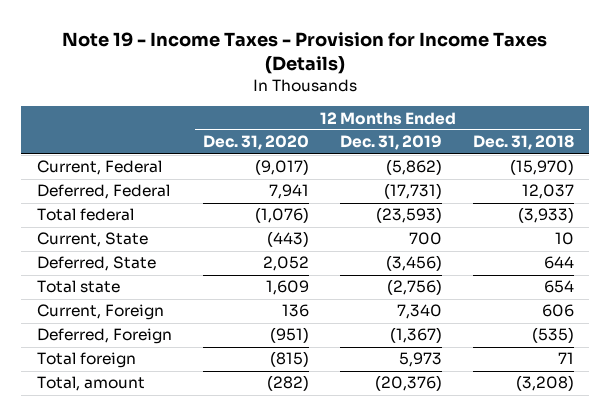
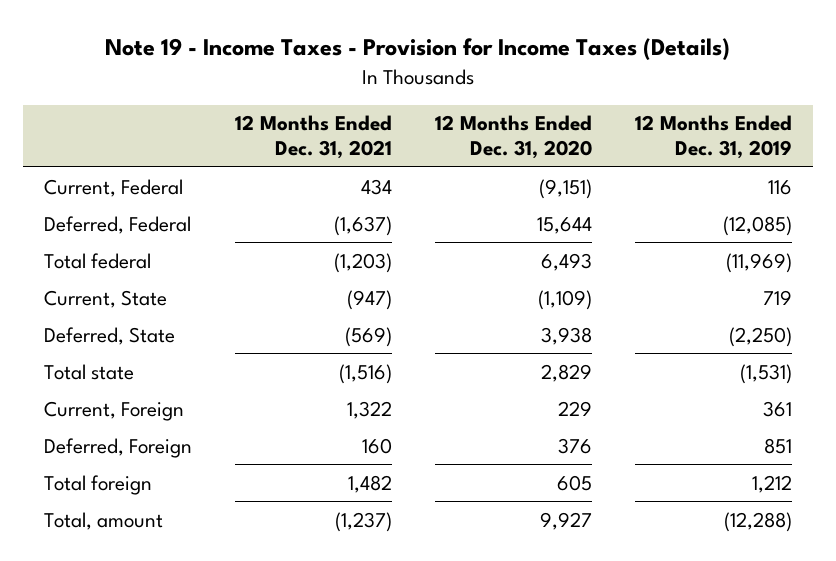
[472,135,574,151] Dec. 31, 2018 -> none
none -> [234,115,392,160] 12 Months Ended Dec. 31, 2021
[254,159,309,176] (9,017) -> [538,178,592,199] (9,151)
[385,159,442,176] (5,862) -> [767,179,792,195] 116
[268,184,309,200] 7,941 -> [536,216,592,234] 15,644
[383,183,442,200] (17,731) -> [722,215,792,236] (12,085)
[254,207,309,224] (1,076) -> [540,252,592,271] 6,493
[375,207,442,224] (23,593) -> [725,252,792,273] (11,969)
[266,231,309,248] (443) -> [537,289,592,310] (1,109)
[408,232,442,246] 700 -> [762,289,792,305] 719
[262,256,309,272] 2,052 -> [540,326,592,345] 3,938
[385,255,442,272] (3,456) -> [728,326,792,347] (2,250)
[265,280,309,296] 1,609 -> [540,363,592,382] 2,829
[386,279,442,296] (2,756) -> [739,363,792,384] (1,531)
[281,304,309,318] 136 -> [557,400,592,416] 229
[396,304,442,320] 7,340 -> [762,400,792,417] 361
[269,327,309,344] (951) -> [557,437,592,454] 376
[389,327,442,344] (1,367) -> [763,437,792,454] 851
[269,351,309,368] (815) -> [556,474,592,491] 605
[398,352,442,368] 5,973 -> [751,474,792,493] 1,212
[266,375,309,392] (282) -> [539,511,592,530] 9,927
[374,375,442,392] (20,376) -> [723,511,792,532] (12,288)

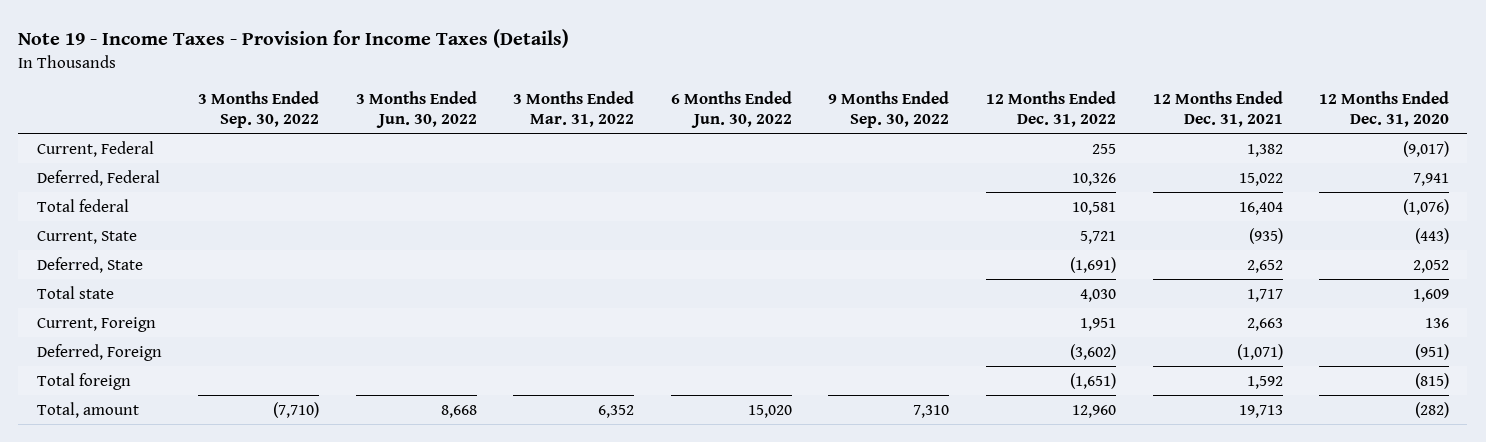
[634,115,792,160] 12 Months Ended Dec. 31, 2019 -> none
none -> [198,91,320,129] 3 Months Ended Sep. 30, 2022
none -> [355,91,477,129] 3 Months Ended Jun. 30, 2022
none -> [513,91,635,128] 3 Months Ended Mar. 31, 2022
none -> [670,91,792,129] 6 Months Ended Jun. 30, 2022
none -> [828,91,950,129] 9 Months Ended Sep. 30, 2022
none -> [985,91,1116,128] 12 Months Ended Dec. 31, 2022
[360,178,392,195] 434 -> [1246,143,1283,157] 1,382
[538,178,592,199] (9,151) -> [1403,140,1450,157] (9,017)
[333,215,392,236] (1,637) -> [1238,172,1283,186] 15,022
[536,216,592,234] 15,644 -> [1413,172,1450,186] 7,941
[333,252,392,273] (1,203) -> [1238,201,1283,215] 16,404
[540,252,592,271] 6,493 -> [1403,198,1450,215] (1,076)
[346,289,392,310] (947) -> [1248,227,1283,244] (935)
[537,289,592,310] (1,109) -> [1415,227,1450,244] (443)
[344,326,392,347] (569) -> [1246,259,1283,273] 2,652
[540,326,592,345] 3,938 -> [1413,259,1450,273] 2,052
[338,363,392,384] (1,516) -> [1246,288,1283,302] 1,717
[540,363,592,382] 2,829 -> [1413,288,1450,302] 1,609
[346,400,392,419] 1,322 -> [1246,317,1283,331] 2,663
[557,400,592,416] 229 -> [1425,317,1450,328] 136
[361,437,392,454] 160 -> [1236,343,1283,360] (1,071)
[557,437,592,454] 376 -> [1415,343,1450,360] (951)
[347,474,392,493] 1,482 -> [1246,375,1283,389] 1,592
[556,474,592,491] 605 -> [1415,372,1450,389] (815)
[334,511,392,532] (1,237) -> [1238,404,1283,418] 19,713
[539,511,592,530] 9,927 -> [1415,401,1450,418] (282)

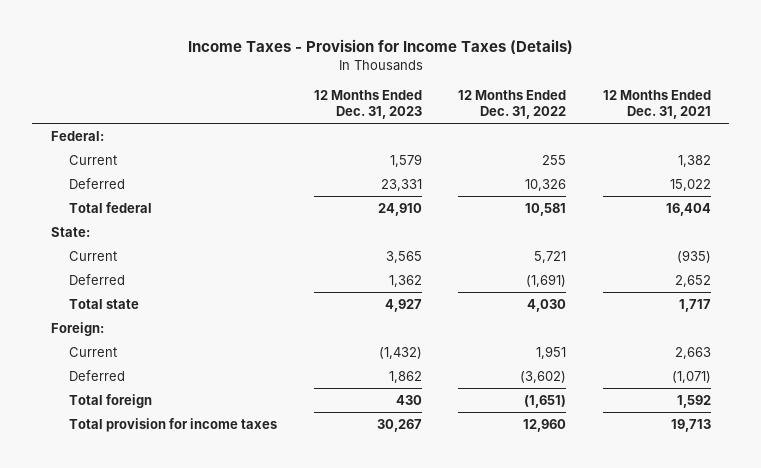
[18,28,570,48] Note 19 - Income Taxes - Provision for Income Taxes (Details) -> [187,39,573,55] Income Taxes - Provision for Income Taxes (Details)
[198,91,320,129] 3 Months Ended Sep. 30, 2022 -> none
[355,91,477,129] 3 Months Ended Jun. 30, 2022 -> none
[513,91,635,128] 3 Months Ended Mar. 31, 2022 -> none
[670,91,792,129] 6 Months Ended Jun. 30, 2022 -> none
[828,91,950,129] 9 Months Ended Sep. 30, 2022 -> none
[1319,91,1450,128] 12 Months Ended Dec. 31, 2020 -> none
none -> [313,89,422,120] 12 Months Ended Dec. 31, 2023
none -> [50,130,104,141] Federal:
[36,140,154,157] Current, Federal -> [69,154,118,165] Current
[36,169,160,186] Deferred, Federal -> [69,177,126,189] Deferred
none -> [50,226,90,237] State:
[36,230,137,244] Current, State -> [69,250,118,261] Current
[36,256,143,273] Deferred, State -> [69,273,126,285] Deferred
none -> [50,321,104,336] Foreign:
[36,316,156,332] Current, Foreign -> [69,346,118,357] Current
[36,343,162,361] Deferred, Foreign -> [69,369,126,381] Deferred
[36,401,139,418] Total, amount -> [69,417,278,432] Total provision for income taxes

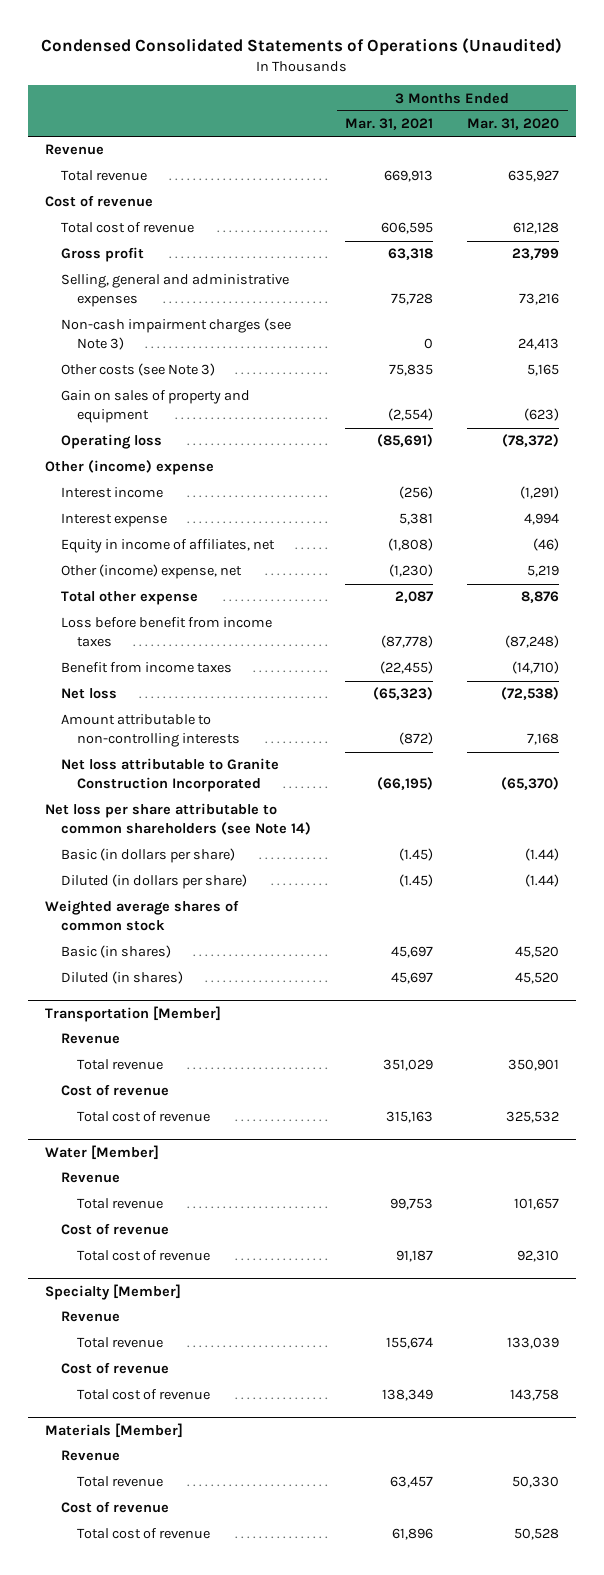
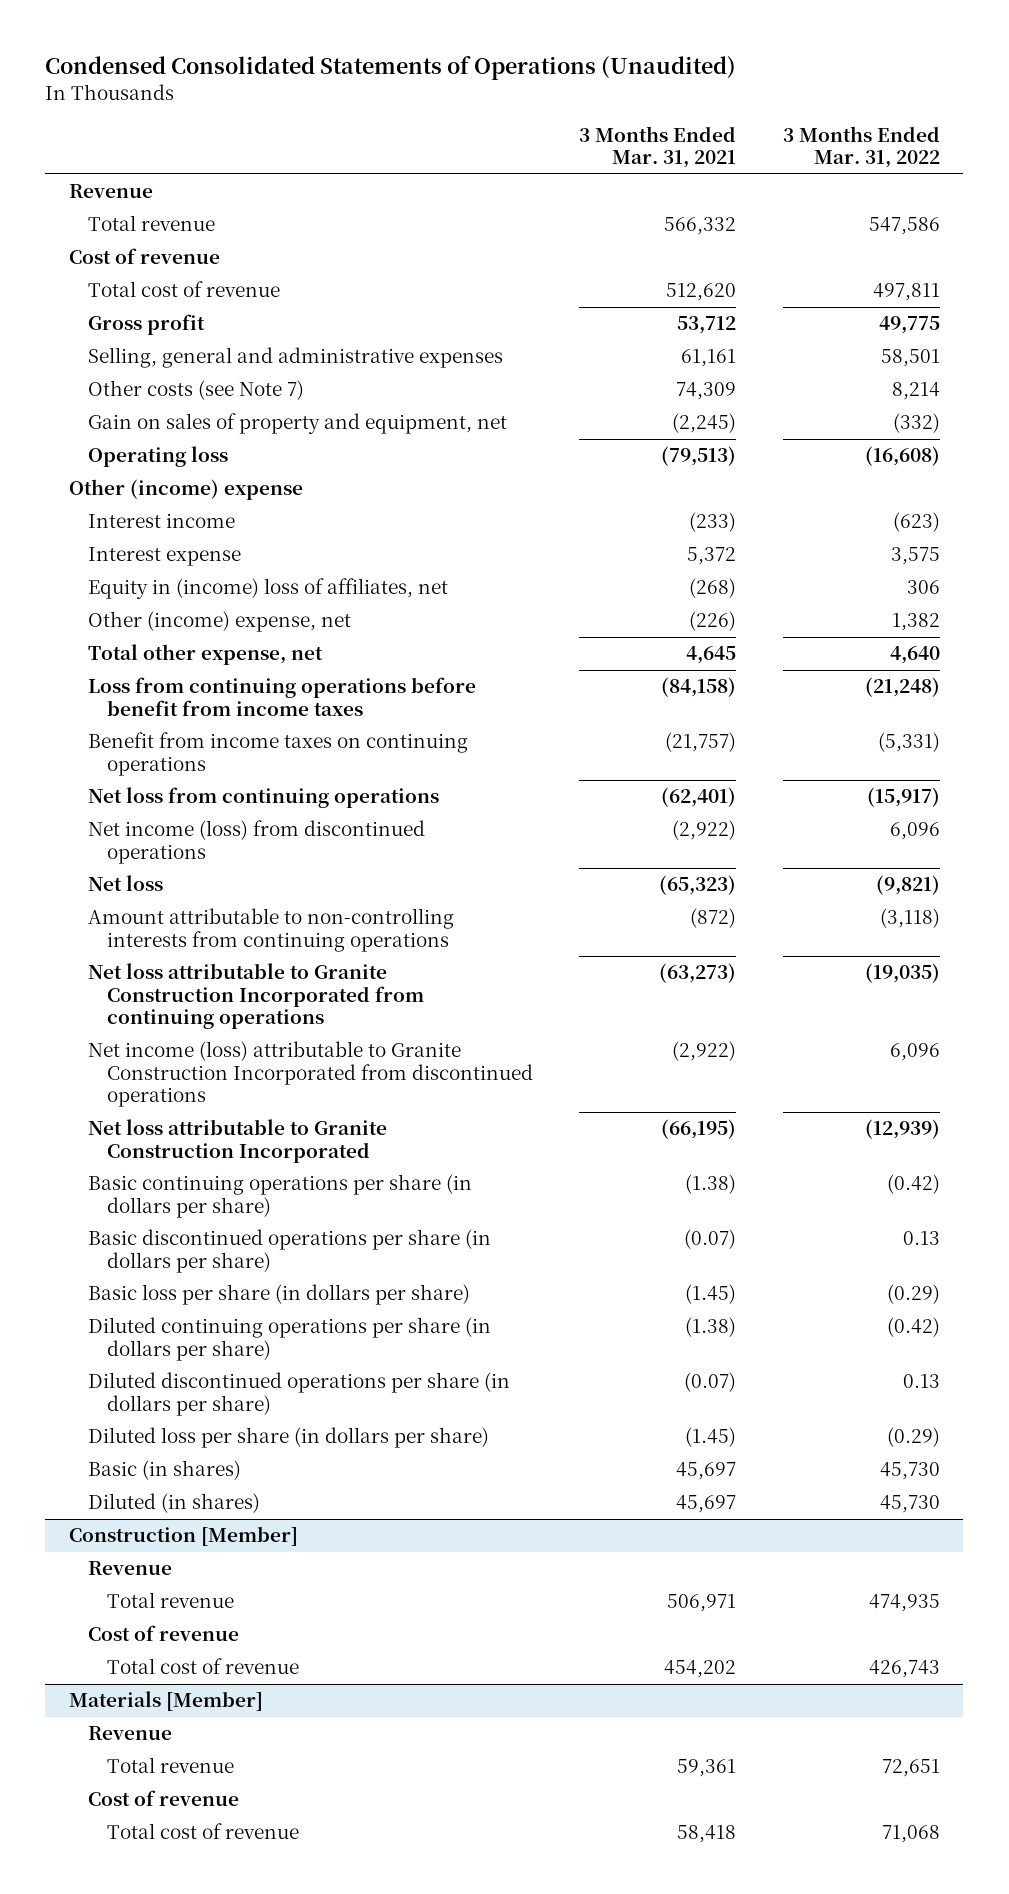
[467,118,560,131] Mar. 31, 2020 -> none
none -> [783,125,941,169] 3 Months Ended Mar. 31, 2022
[384,170,434,183] 669,913 -> [664,217,737,236] 566,332
[61,318,292,351] Non-cash impairment charges (see Note 3) -> none
[381,222,434,235] 606,595 -> [666,283,737,302] 512,620
[388,248,434,261] 63,318 -> [677,316,737,335] 53,712
[391,293,434,306] 75,728 -> [681,349,737,368] 61,161
[61,363,216,377] Other costs (see Note 3) -> [87,380,304,401] Other costs (see Note 7)
[389,364,434,377] 75,835 -> [676,382,737,401] 74,309
[61,390,251,424] Gain on sales of property and equipment -> [87,413,507,435] Gain on sales of property and equipment, net
[388,408,434,422] (2,554) -> [672,413,737,434] (2,245)
[377,434,434,448] (85,691) -> [661,446,737,467] (79,513)
[399,486,434,500] (256) -> [689,512,737,533] (233)
[399,513,434,526] 5,381 -> [687,547,737,566] 5,372
[61,539,276,554] Equity in income of affiliates, net -> [87,578,448,600] Equity in (income) loss of affiliates, net
[388,538,434,552] (1,808) -> [689,578,737,599] (268)
[389,564,434,578] (1,230) -> [689,611,737,632] (226)
[61,591,199,606] Total other expense -> [87,644,323,666] Total other expense, net
[395,591,434,604] 2,087 -> [686,646,737,665] 4,645
[61,617,273,648] Loss before benefit from income taxes -> [87,677,476,716] Loss from continuing operations before benefit from income taxes
[381,635,434,649] (87,778) -> [661,677,737,698] (84,158)
[61,662,233,674] Benefit from income taxes -> [87,732,468,776] Benefit from income taxes on continuing operations
[380,661,434,675] (22,455) -> [665,732,737,753] (21,757)
none -> [87,787,439,809] Net loss from continuing operations
none -> [87,820,425,864] Net income (loss) from discontinued operations
[61,714,241,748] Amount attributable to non-controlling interests -> [87,908,454,952] Amount attributable to non-controlling interests from continuing operations
none -> [87,963,424,1030] Net loss attributable to Granite Construction Incorporated from continuing operations
none -> [87,1041,533,1108] Net income (loss) attributable to Granite Construction Incorporated from discontinued operations
[44,803,312,836] Net loss per share attributable to common shareholders (see Note 14) -> none
[44,900,239,932] Weighted average shares of common stock -> none
none -> [87,1174,472,1218] Basic continuing operations per share (in dollars per share)
none -> [87,1229,491,1273] Basic discontinued operations per share (in dollars per share)
[61,848,236,864] Basic (in dollars per share) -> [87,1284,470,1306] Basic loss per share (in dollars per share)
none -> [87,1317,491,1361] Diluted continuing operations per share (in dollars per share)
none -> [87,1372,510,1416] Diluted discontinued operations per share (in dollars per share)
[61,874,248,890] Diluted (in dollars per share) -> [87,1427,489,1449] Diluted loss per share (in dollars per share)
[44,1005,221,1022] Transportation [Member] -> none
[61,1033,121,1045] Revenue -> none
[77,1059,164,1071] Total revenue -> none
[61,1084,170,1097] Cost of revenue -> none
[77,1111,211,1123] Total cost of revenue -> none
[44,1144,159,1160] Water [Member] -> none
[61,1172,121,1184] Revenue -> none
[77,1198,164,1210] Total revenue -> none
[61,1223,170,1236] Cost of revenue -> none
[77,1250,211,1262] Total cost of revenue -> none
[44,1283,181,1300] Specialty [Member] -> none
none -> [68,1526,298,1547] Construction [Member]
[386,1337,434,1350] 155,674 -> [667,1594,737,1613] 506,971
[382,1389,434,1402] 138,349 -> [664,1660,737,1679] 454,202
[390,1476,434,1489] 63,457 -> [677,1759,737,1778] 59,361
[392,1528,434,1541] 61,896 -> [677,1825,737,1844] 58,418

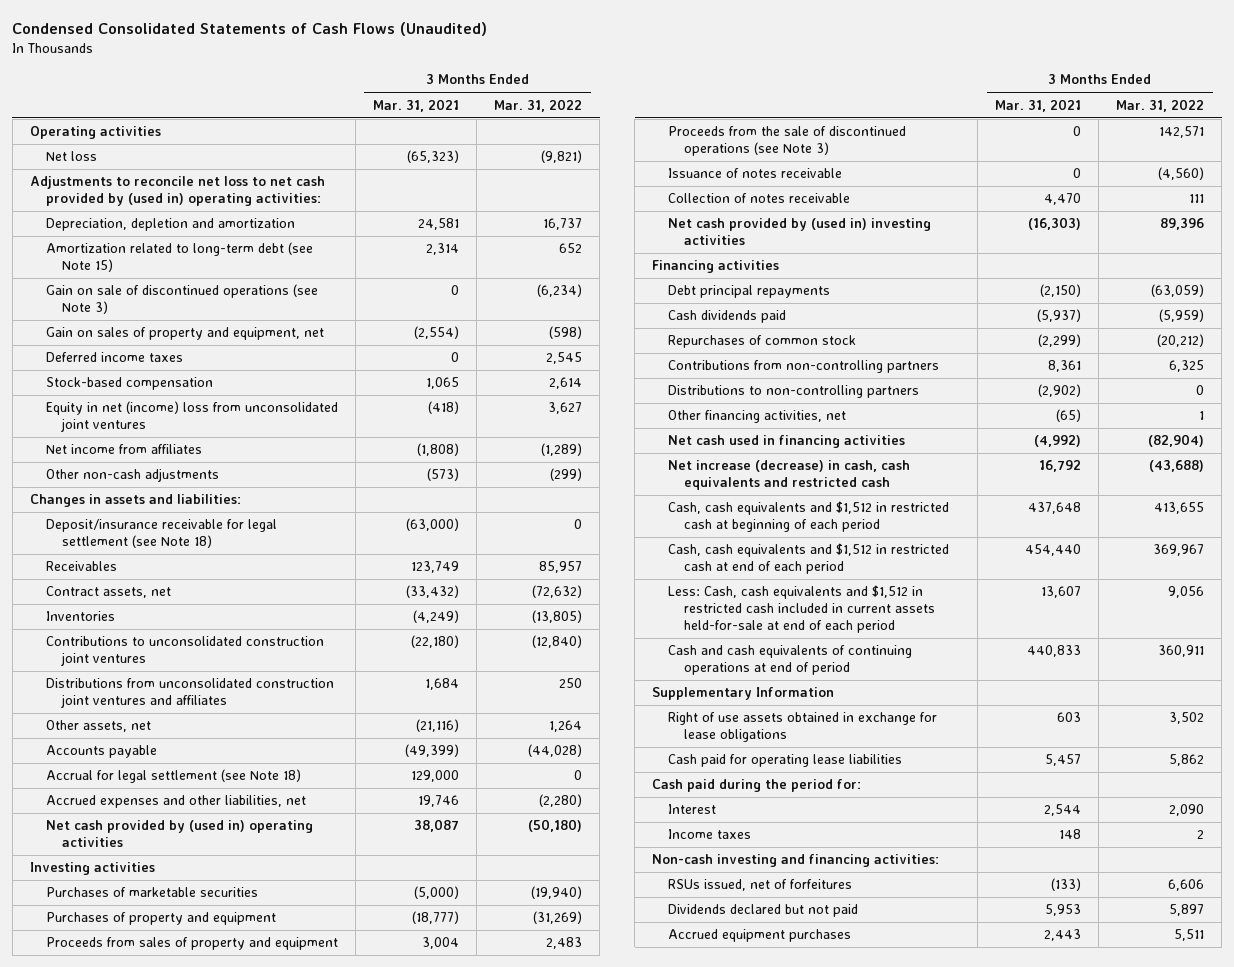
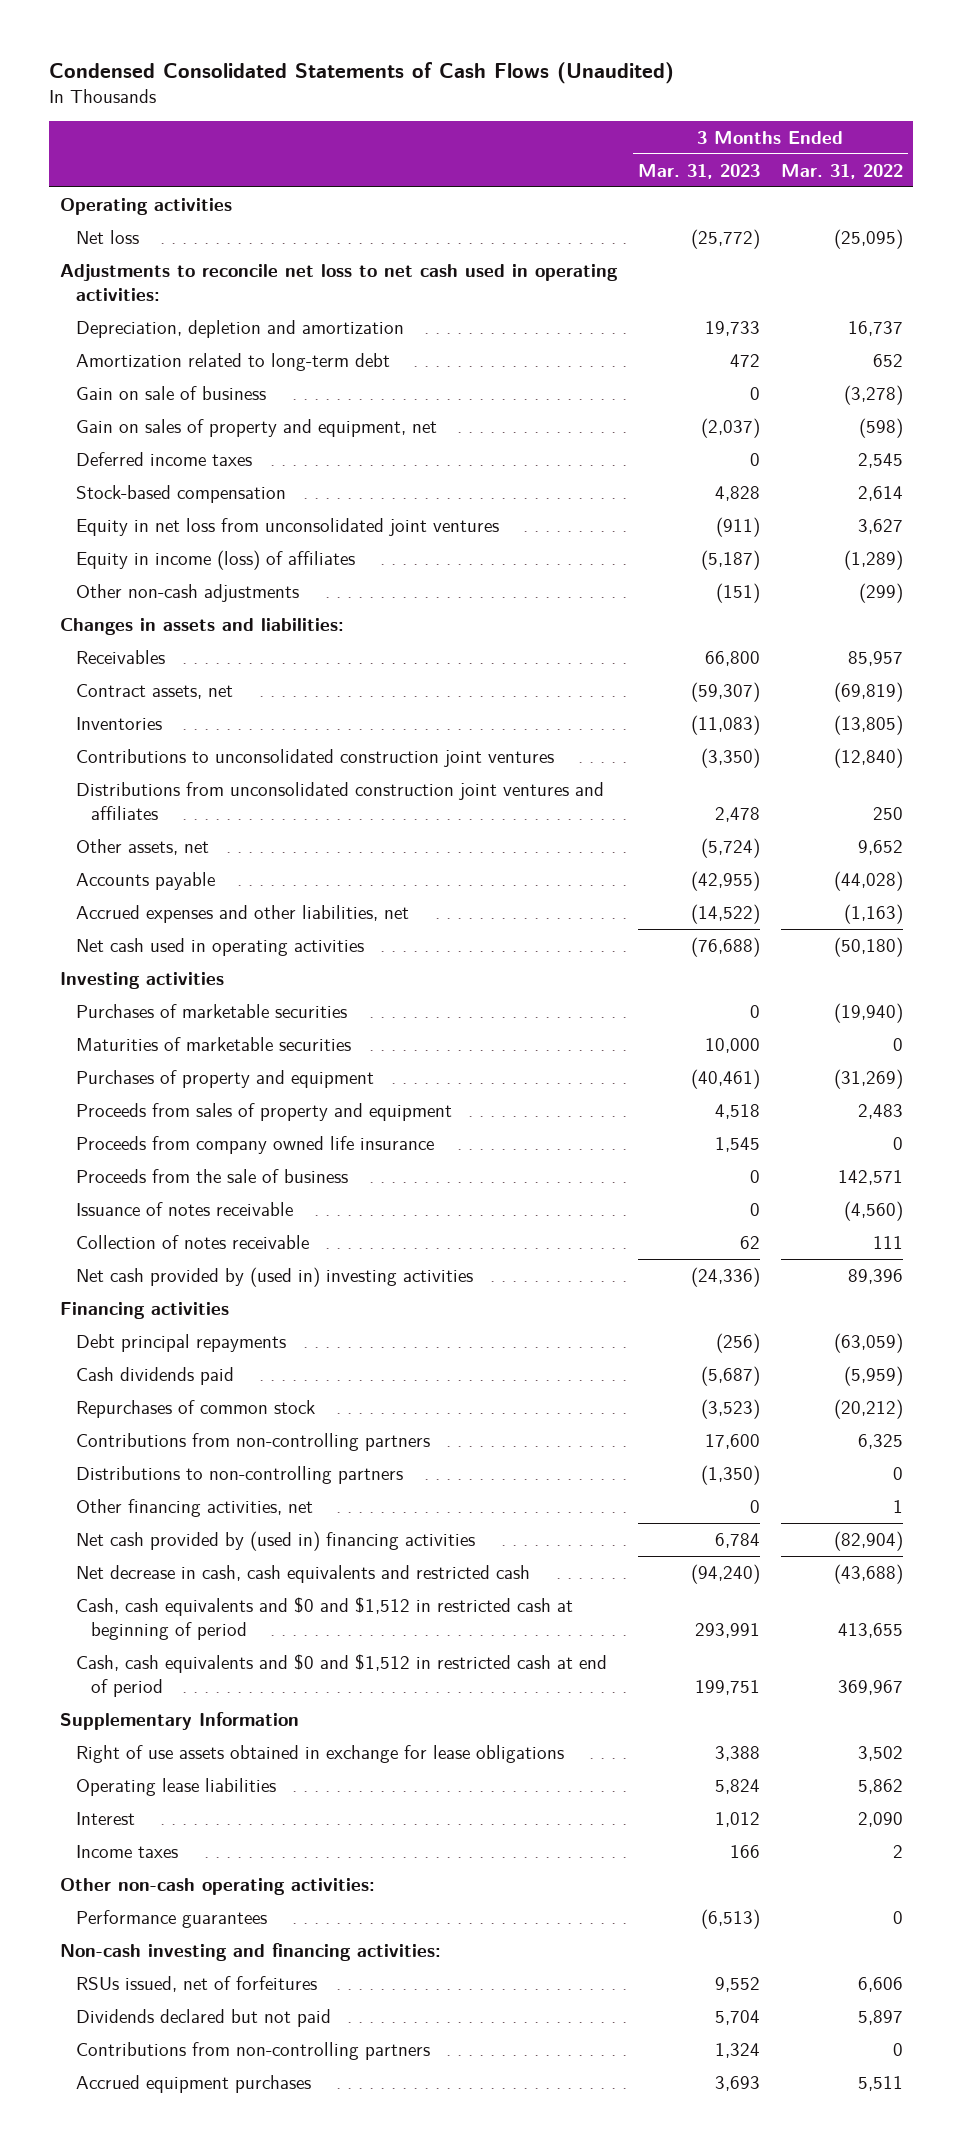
[372,98,459,112] Mar. 31, 2021 -> none
none -> [637,163,760,179] Mar. 31, 2023
[541,150,583,164] (9,821) -> [833,228,903,249] (25,095)
[29,176,325,207] Adjustments to reconcile net loss to net cash provided by (used in) operating activities: -> [59,263,618,301] Adjustments to reconcile net loss to net cash used in operating activities:
[45,284,318,315] Gain on sale of discontinued operations (see Note 3) -> none
[45,242,313,273] Amortization related to long-term debt (see Note 15) -> [75,352,390,371] Amortization related to long-term debt
none -> [75,385,266,400] Gain on sale of business
[45,401,338,433] Equity in net (income) loss from unconsolidated joint ventures -> [75,517,499,536] Equity in net loss from unconsolidated joint ventures
[45,444,202,455] Net income from affiliates -> [75,549,355,570] Equity in income (loss) of affiliates
[45,519,277,549] Deposit/insurance receivable for legal settlement (see Note 18) -> none
[532,585,583,599] (72,632) -> [833,681,903,702] (69,819)
[549,720,583,733] 1,264 -> [857,839,903,855] 9,652
[45,769,301,784] Accrual for legal settlement (see Note 18) -> none
[539,794,583,808] (2,280) -> [843,903,903,924] (1,163)
[45,820,313,848] Net cash provided by (used in) operating activities -> [75,937,364,956] Net cash used in operating activities
none -> [75,1036,351,1051] Maturities of marketable securities
none -> [75,1135,434,1154] Proceeds from company owned life insurance
[668,126,907,157] Proceeds from the sale of discontinued operations (see Note 3) -> [75,1168,348,1183] Proceeds from the sale of business
[668,585,936,634] Less: Cash, cash equivalents and $1,512 in restricted cash included in current assets held-for-sale at end of each period -> none
[668,645,913,676] Cash and cash equivalents of continuing operations at end of period -> none
[668,435,906,449] Net cash used in financing activities -> [75,1530,475,1551] Net cash provided by (used in) financing activities
[668,460,911,491] Net increase (decrease) in cash, cash equivalents and restricted cash -> [75,1564,530,1583] Net decrease in cash, cash equivalents and restricted cash
[668,501,950,533] Cash, cash equivalents and $1,512 in restricted cash at beginning of each period -> [75,1596,573,1640] Cash, cash equivalents and $0 and $1,512 in restricted cash at beginning of period
[668,543,950,575] Cash, cash equivalents and $1,512 in restricted cash at end of each period -> [75,1653,607,1697] Cash, cash equivalents and $0 and $1,512 in restricted cash at end of period
[652,779,862,793] Cash paid during the period for: -> none
[668,754,903,768] Cash paid for operating lease liabilities -> [75,1777,276,1796] Operating lease liabilities
none -> [59,1877,375,1895] Other non-cash operating activities:
none -> [75,1909,267,1928] Performance guarantees
none -> [75,2041,430,2060] Contributions from non-controlling partners

